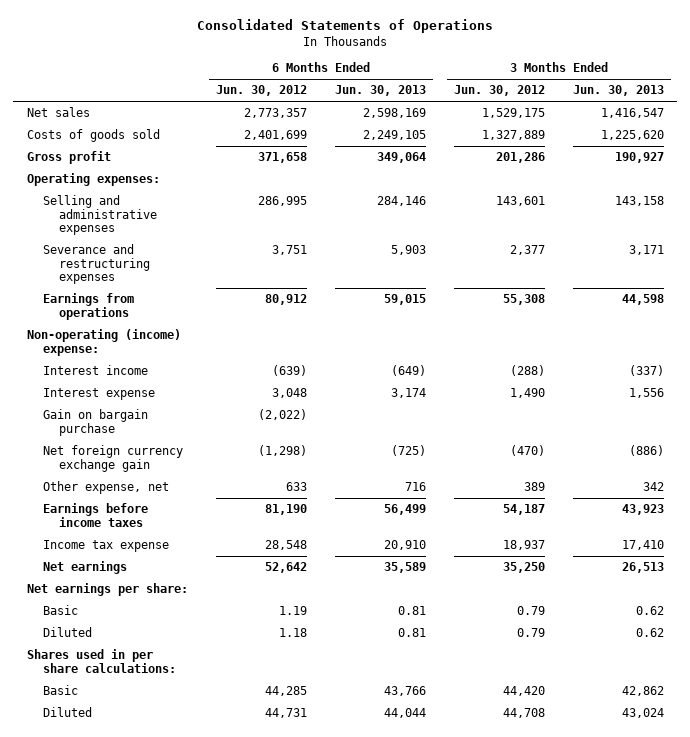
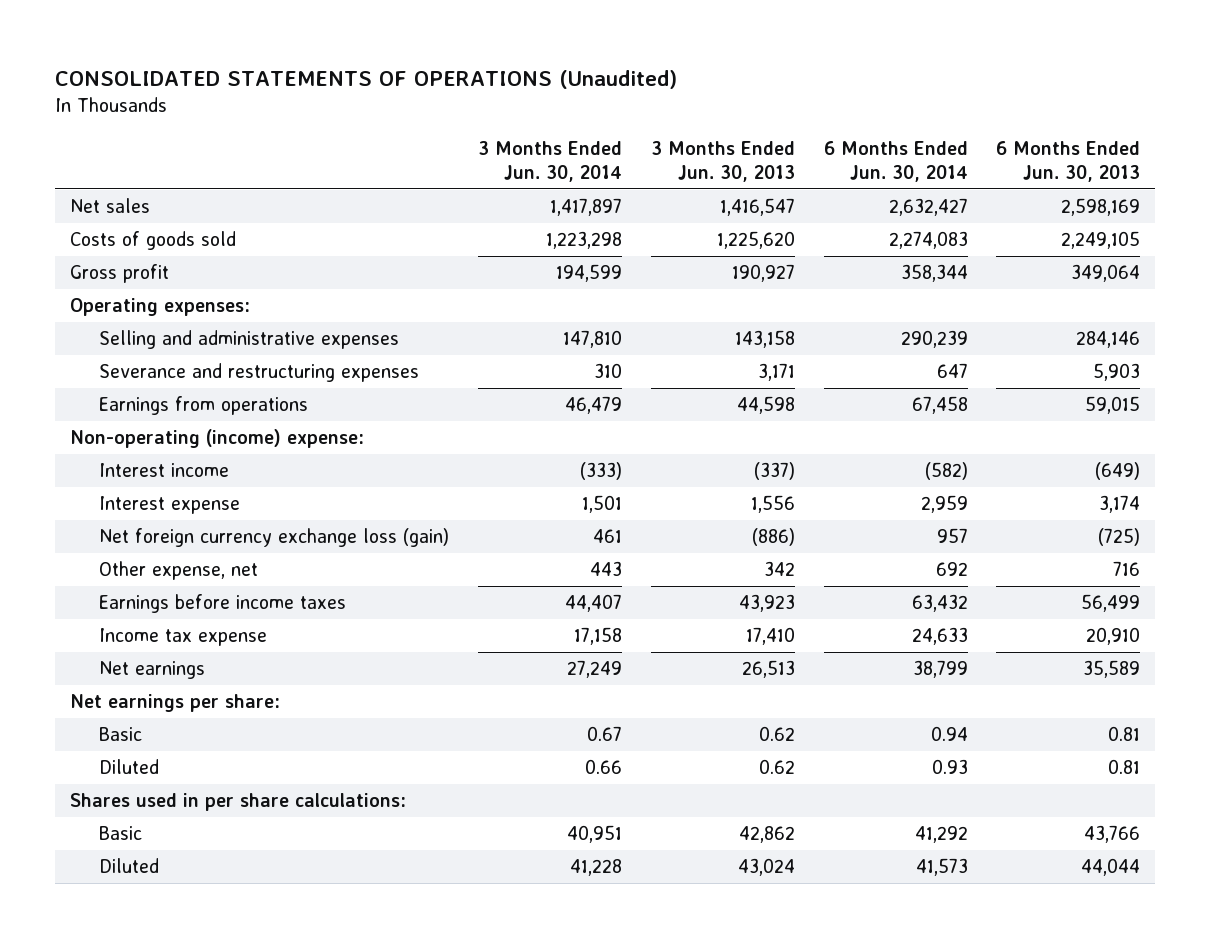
[197,19,494,34] Consolidated Statements of Operations -> [55,69,678,89] CONSOLIDATED STATEMENTS OF OPERATIONS (Unaudited)
[215,85,307,97] Jun. 30, 2012 -> none
[453,85,545,97] Jun. 30, 2012 -> none
none -> [478,141,623,182] 3 Months Ended Jun. 30, 2014
none -> [823,141,968,182] 6 Months Ended Jun. 30, 2014
[42,409,148,436] Gain on bargain purchase -> none
[42,445,183,472] Net foreign currency exchange gain -> [99,528,450,548] Net foreign currency exchange loss (gain)

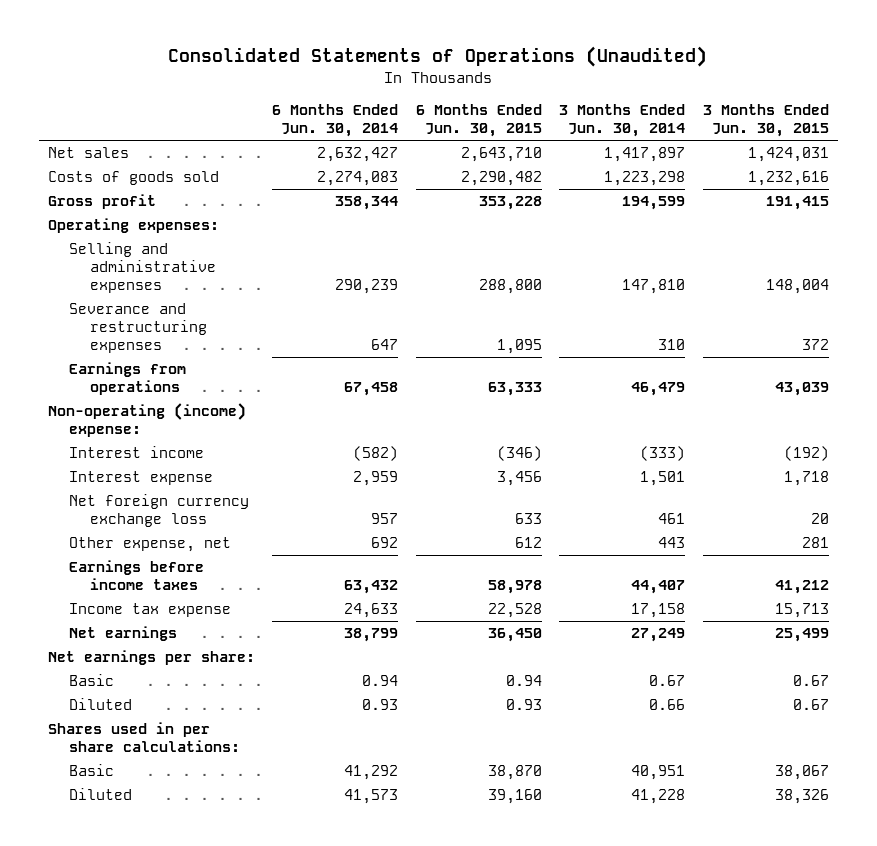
[55,69,678,89] CONSOLIDATED STATEMENTS OF OPERATIONS (Unaudited) -> [168,46,708,68] Consolidated Statements of Operations (Unaudited)
[650,141,795,182] 3 Months Ended Jun. 30, 2013 -> none
[996,141,1141,182] 6 Months Ended Jun. 30, 2013 -> none
none -> [415,104,542,138] 6 Months Ended Jun. 30, 2015
none -> [703,104,830,138] 3 Months Ended Jun. 30, 2015
[99,528,450,548] Net foreign currency exchange loss (gain) -> [68,494,249,528] Net foreign currency exchange loss

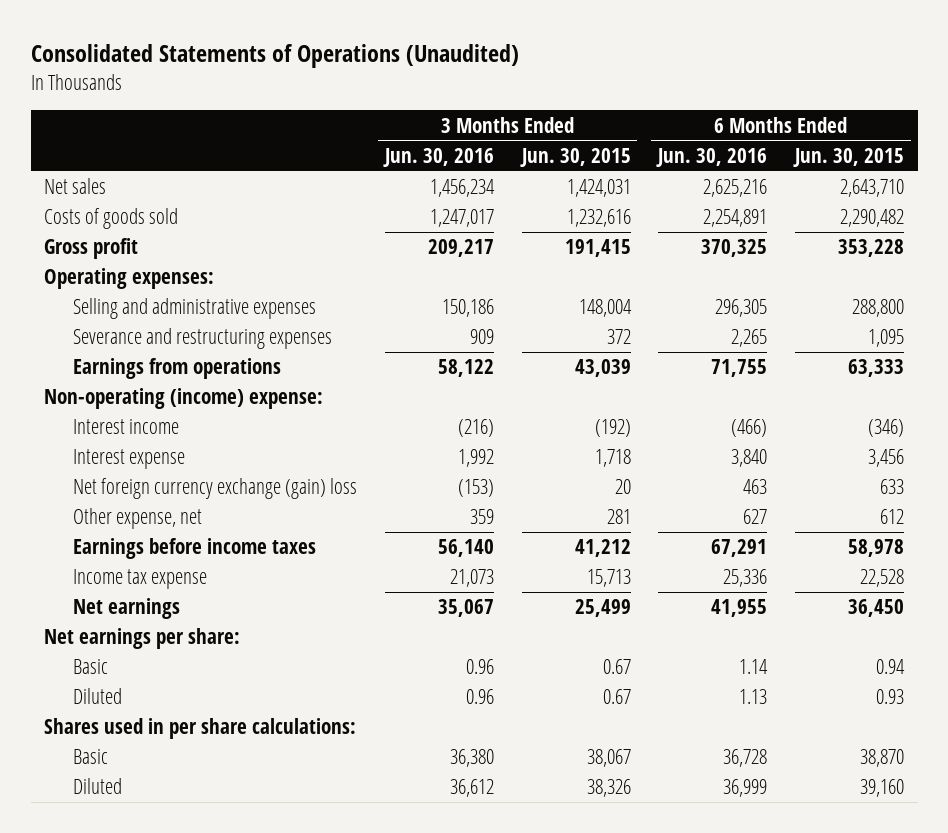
[272,104,399,138] 6 Months Ended Jun. 30, 2014 -> none
[559,104,686,138] 3 Months Ended Jun. 30, 2014 -> none
none -> [382,147,494,167] Jun. 30, 2016
none -> [656,147,768,167] Jun. 30, 2016
[68,494,249,528] Net foreign currency exchange loss -> [73,478,358,500] Net foreign currency exchange (gain) loss

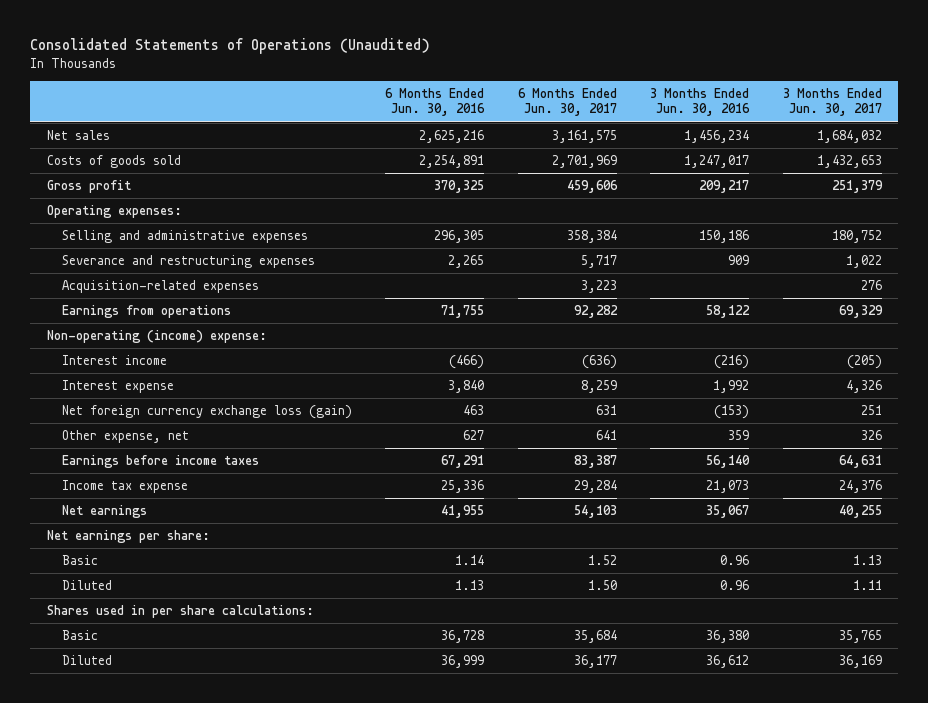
[519,147,631,167] Jun. 30, 2015 -> none
[792,147,904,167] Jun. 30, 2015 -> none
none -> [517,88,617,117] 6 Months Ended Jun. 30, 2017
none -> [782,88,882,117] 3 Months Ended Jun. 30, 2017
none -> [62,280,260,294] Acquisition-related expenses
[73,478,358,500] Net foreign currency exchange (gain) loss -> [62,405,353,420] Net foreign currency exchange loss (gain)

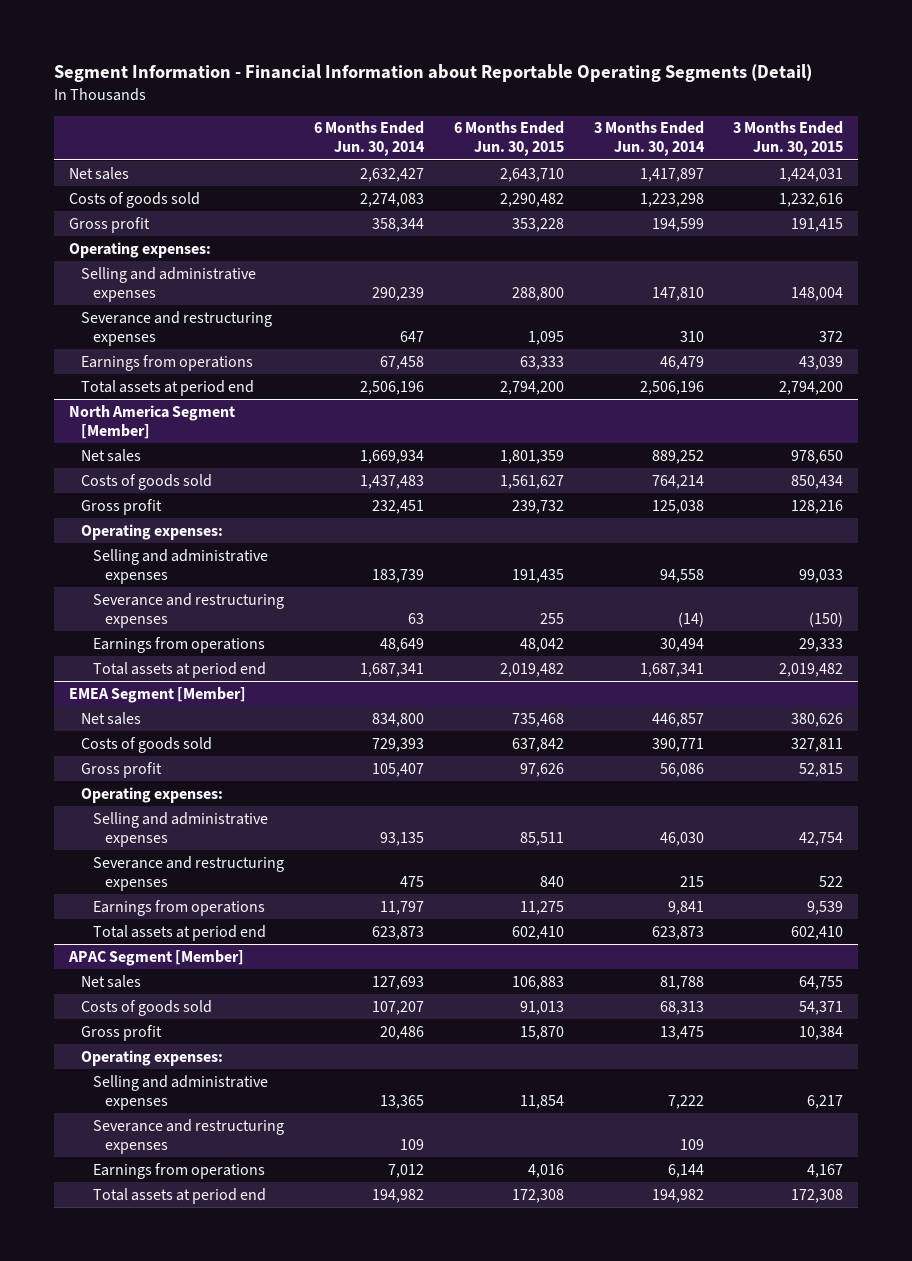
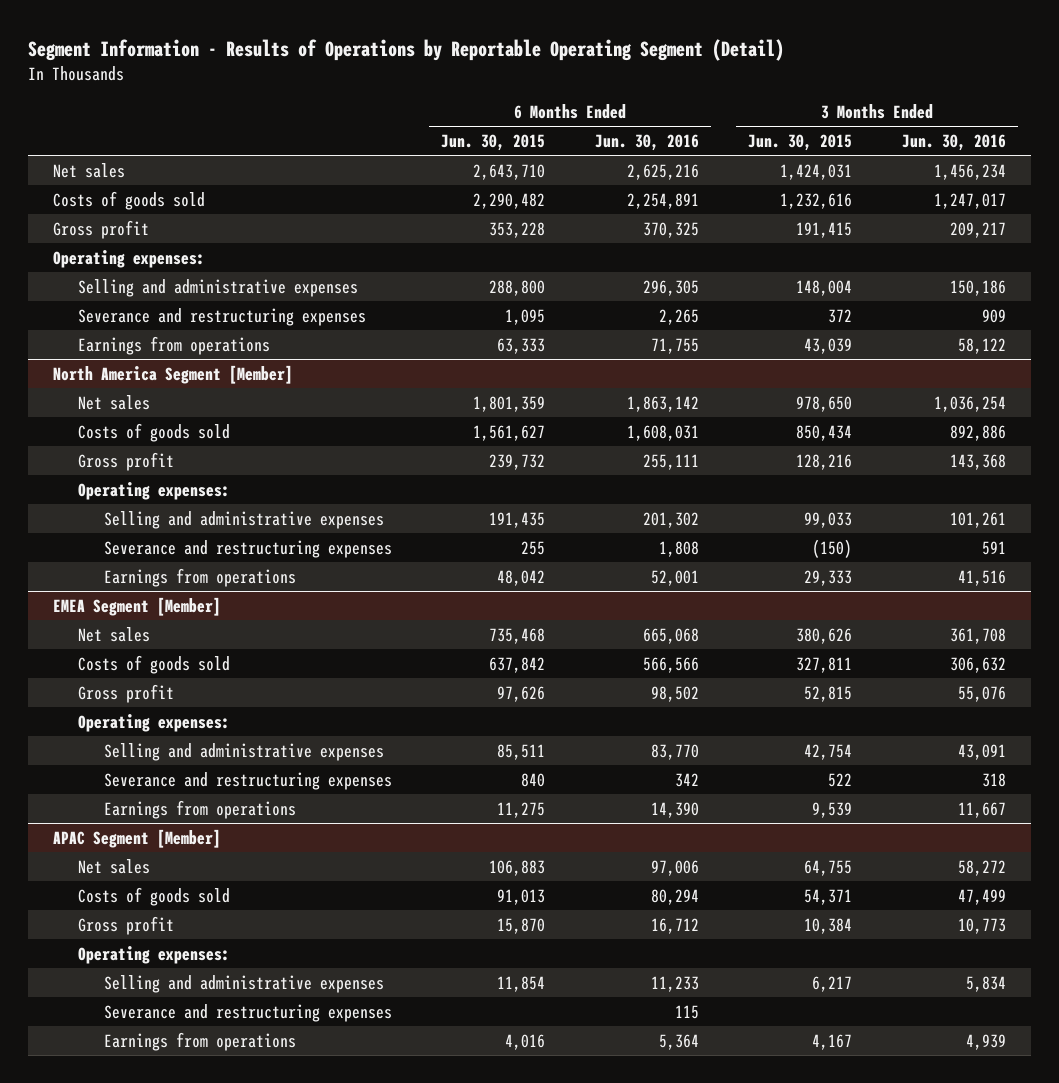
[53,64,812,83] Segment Information - Financial Information about Reportable Operating Segments (Detail) -> [28,38,785,61] Segment Information - Results of Operations by Reportable Operating Segment (Detail)
[313,121,425,157] 6 Months Ended Jun. 30, 2014 -> none
[593,121,705,157] 3 Months Ended Jun. 30, 2014 -> none
none -> [594,134,699,152] Jun. 30, 2016
none -> [902,134,1007,152] Jun. 30, 2016
[80,379,254,396] Total assets at period end -> none
[92,661,266,678] Total assets at period end -> none
[92,924,266,941] Total assets at period end -> none
[92,1187,266,1204] Total assets at period end -> none

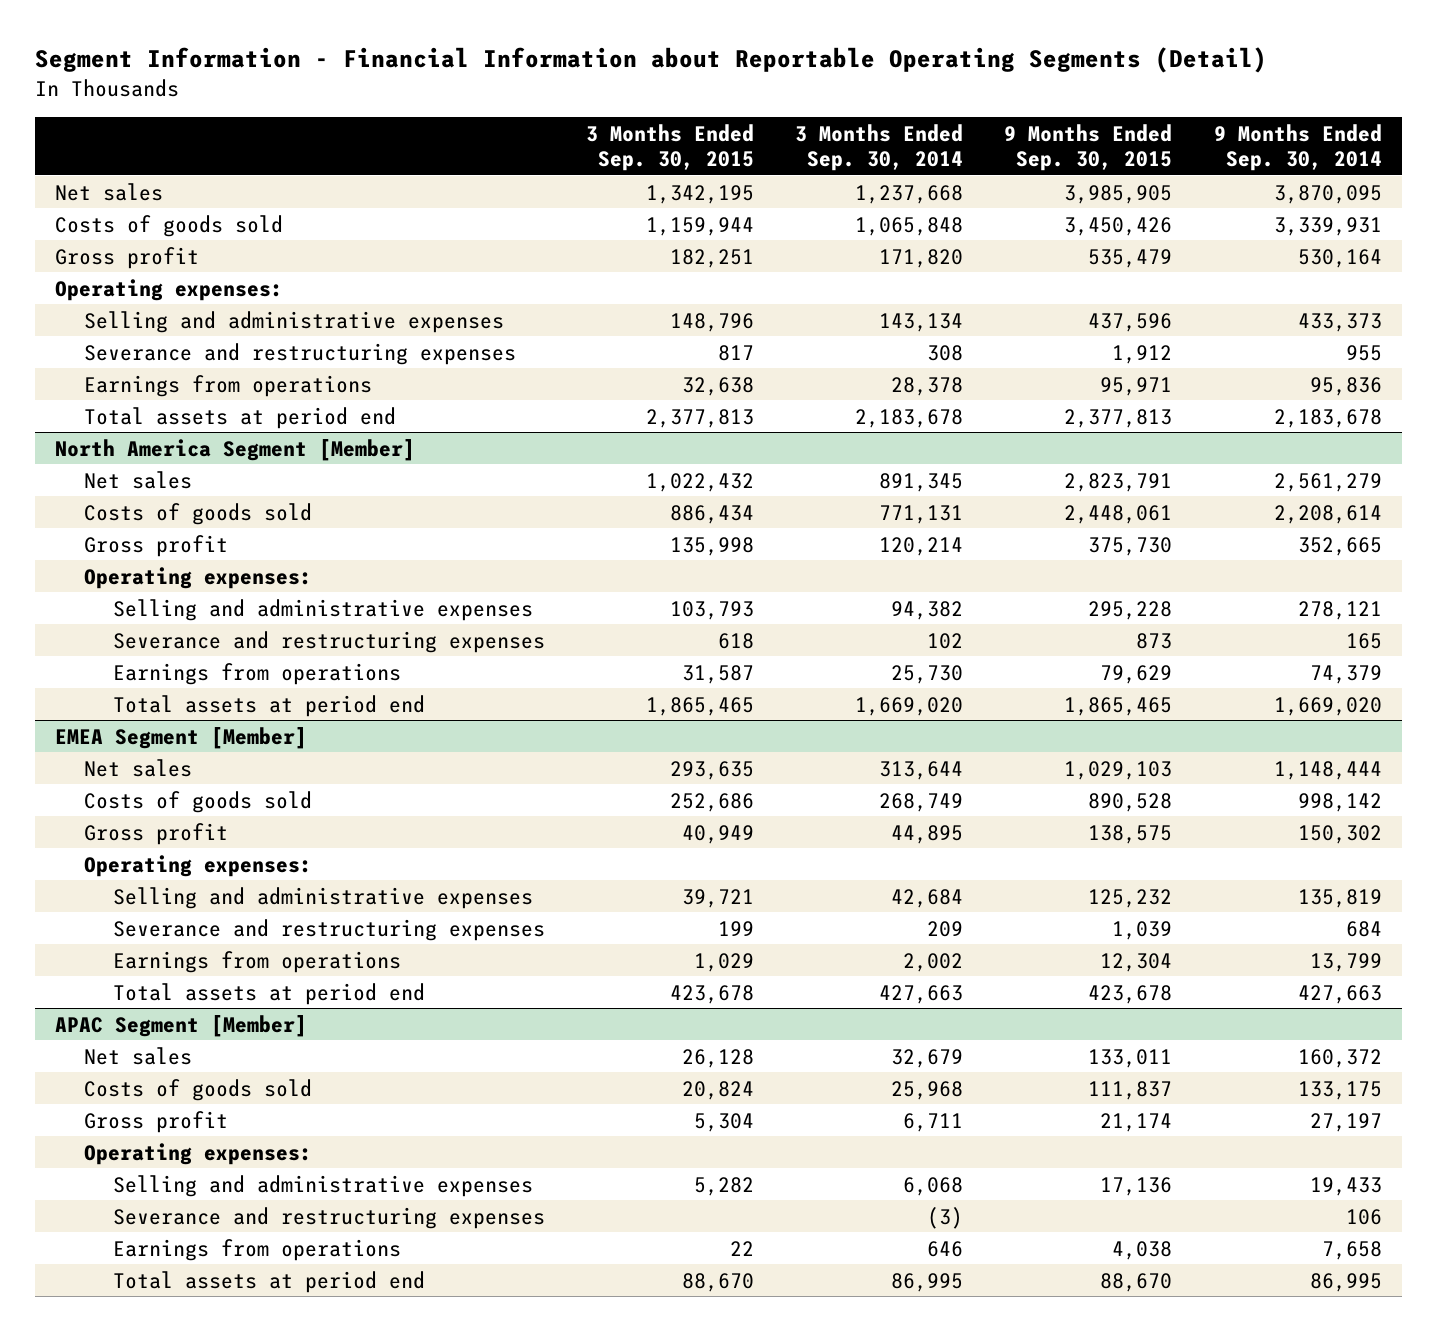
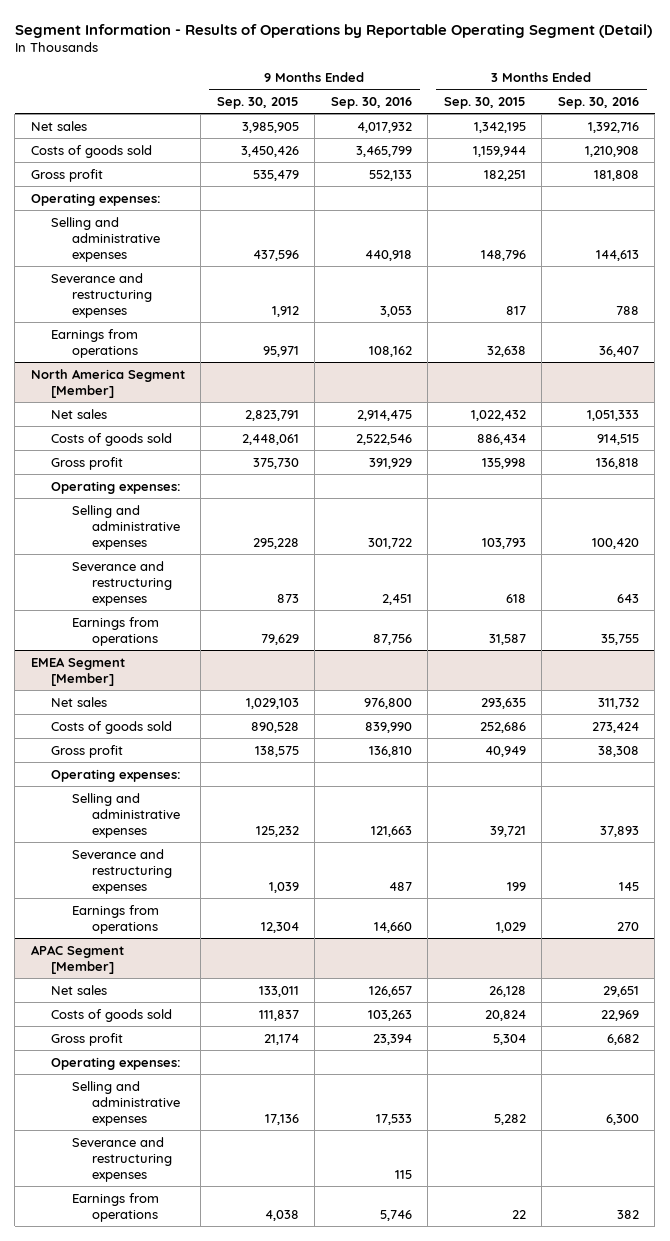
[34,47,1267,74] Segment Information - Financial Information about Reportable Operating Segments (Detail) -> [14,23,652,38] Segment Information - Results of Operations by Reportable Operating Segment (Detail)
[795,123,964,172] 3 Months Ended Sep. 30, 2014 -> none
[1213,123,1382,172] 9 Months Ended Sep. 30, 2014 -> none
none -> [330,97,412,110] Sep. 30, 2016
none -> [557,97,639,110] Sep. 30, 2016
[84,406,397,429] Total assets at period end -> none
[112,694,425,717] Total assets at period end -> none
[112,982,425,1005] Total assets at period end -> none
[112,1270,425,1293] Total assets at period end -> none

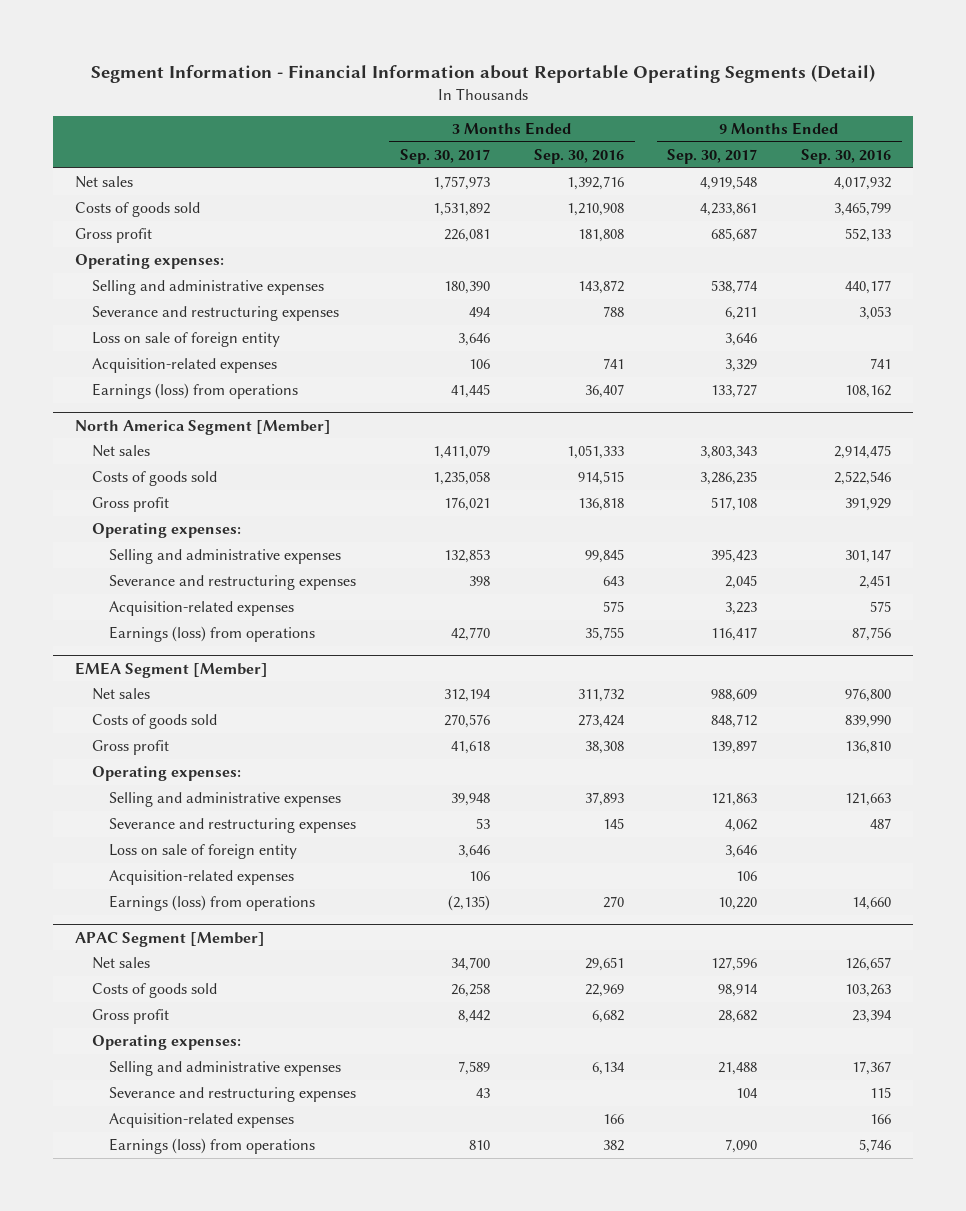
[14,23,652,38] Segment Information - Results of Operations by Reportable Operating Segment (Detail) -> [91,64,876,84] Segment Information - Financial Information about Reportable Operating Segments (Detail)
[216,97,299,110] Sep. 30, 2015 -> none
[443,97,526,110] Sep. 30, 2015 -> none
none -> [399,148,490,164] Sep. 30, 2017
none -> [667,148,758,164] Sep. 30, 2017
[364,249,412,261] 440,918 -> [845,280,892,295] 440,177
[595,249,639,261] 144,613 -> [577,280,624,295] 143,872
none -> [91,332,280,348] Loss on sale of foreign entity
none -> [91,358,277,374] Acquisition-related expenses
[51,328,139,358] Earnings from operations -> [91,383,298,400] Earnings (loss) from operations
[367,537,412,549] 301,722 -> [845,549,892,564] 301,147
[591,537,639,549] 100,420 -> [584,549,624,564] 99,845
none -> [108,601,294,617] Acquisition-related expenses
[71,616,159,646] Earnings from operations -> [108,626,315,643] Earnings (loss) from operations
none -> [108,844,297,860] Loss on sale of foreign entity
none -> [108,870,294,886] Acquisition-related expenses
[71,904,159,934] Earnings from operations -> [108,895,315,912] Earnings (loss) from operations
[375,1113,412,1125] 17,533 -> [852,1061,892,1076] 17,367
[605,1113,639,1125] 6,300 -> [591,1062,625,1076] 6,134
none -> [108,1113,294,1129] Acquisition-related expenses
[71,1192,159,1222] Earnings from operations -> [108,1138,315,1155] Earnings (loss) from operations

